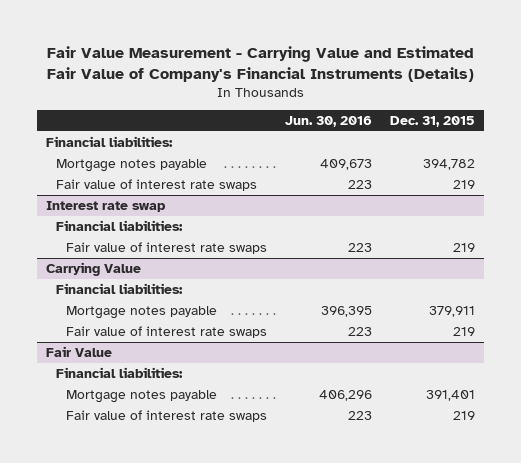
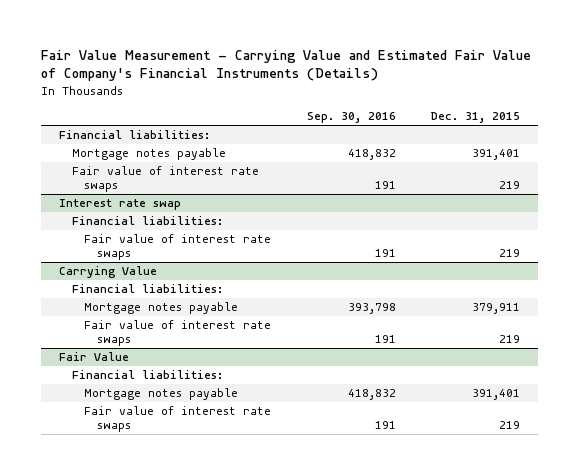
[285,116,373,128] Jun. 30, 2016 -> none
none -> [306,111,396,123] Sep. 30, 2016
[423,158,476,170] 394,782 -> [472,149,521,161] 391,401

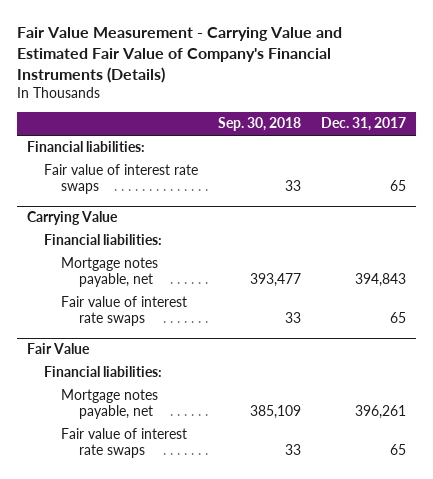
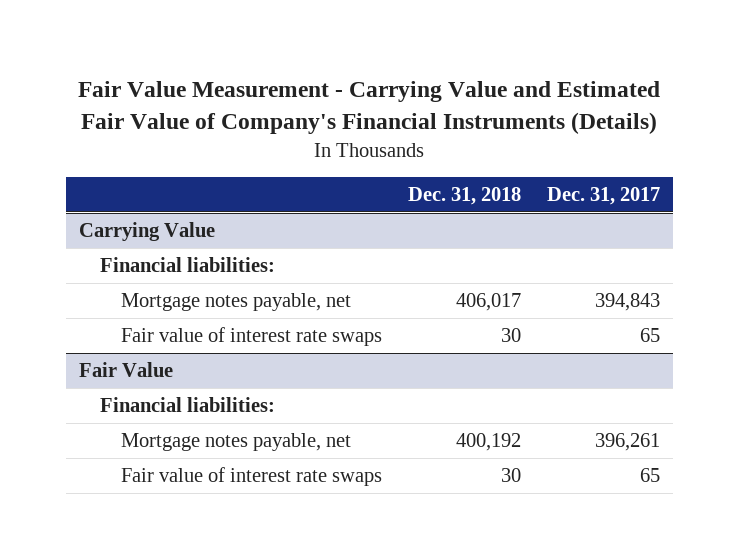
[218,117,302,132] Sep. 30, 2018 -> none
none -> [407,187,521,206] Dec. 31, 2018
[27,141,146,153] Financial liabilities: -> none
[44,164,199,195] Fair value of interest rate swaps -> none

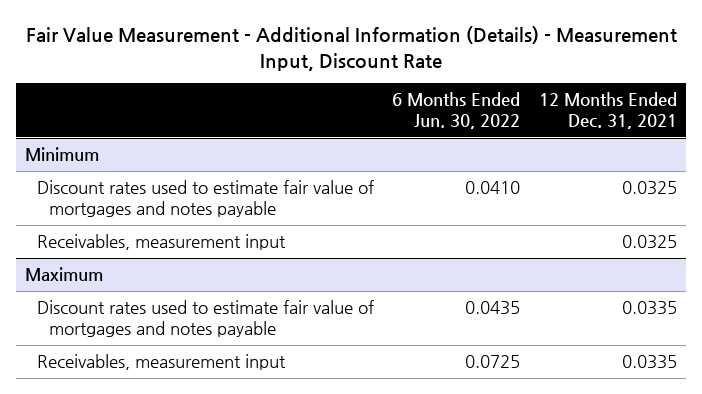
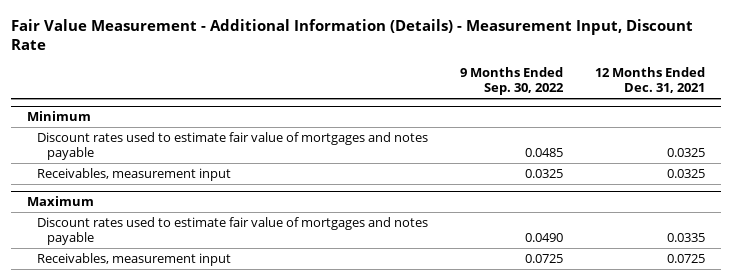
[392,92,521,130] 6 Months Ended Jun. 30, 2022 -> none
none -> [459,66,564,96] 9 Months Ended Sep. 30, 2022
[621,355,677,370] 0.0335 -> [666,253,705,263] 0.0725

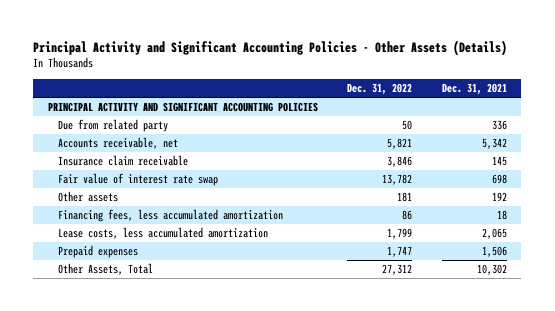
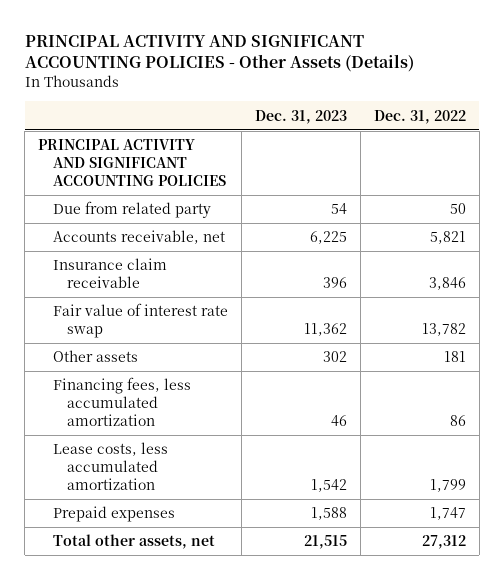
[33,39,508,56] Principal Activity and Significant Accounting Policies - Other Assets (Details) -> [24,34,414,73] PRINCIPAL ACTIVITY AND SIGNIFICANT ACCOUNTING POLICIES - Other Assets (Details)
[441,83,507,96] Dec. 31, 2021 -> none
none -> [254,109,347,124] Dec. 31, 2023
[57,263,153,276] Other Assets, Total -> [52,534,215,550] Total other assets, net

